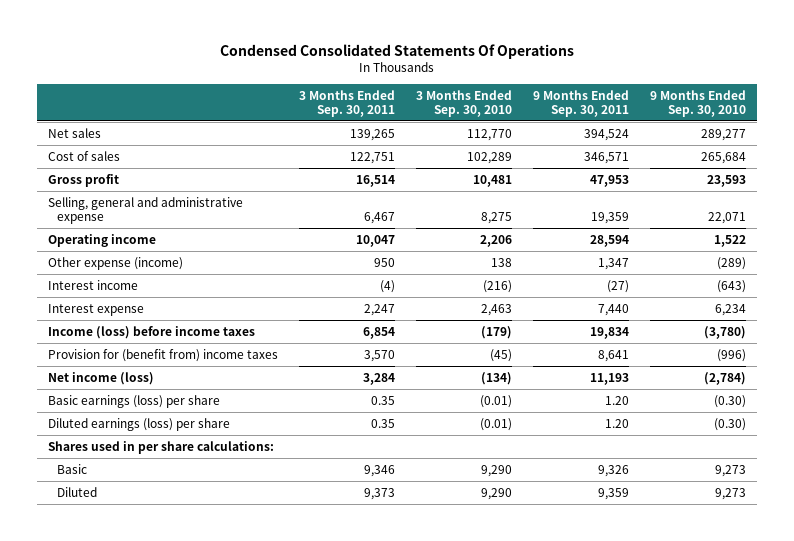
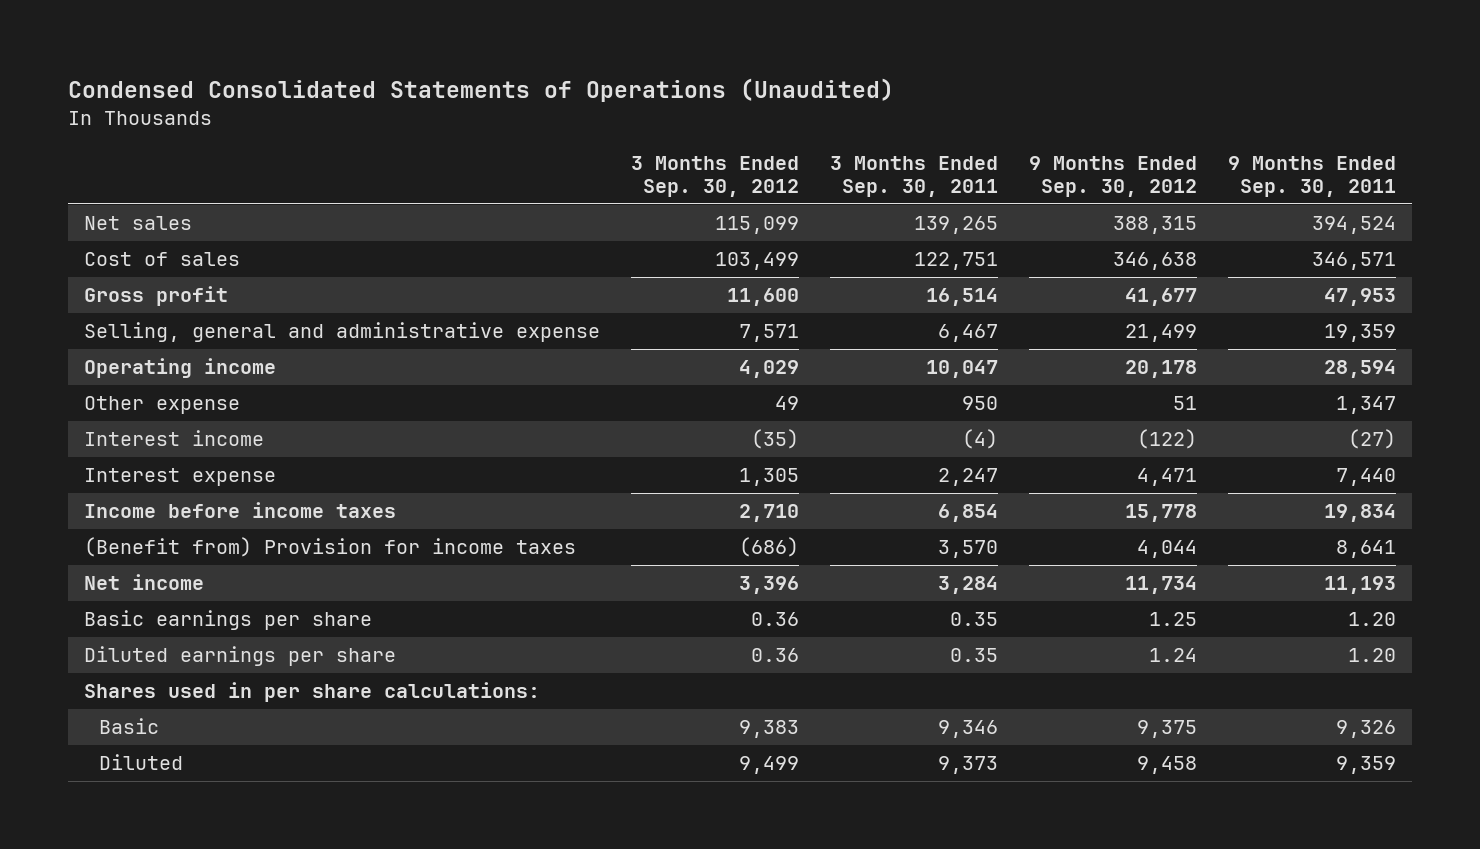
[220,43,575,59] Condensed Consolidated Statements Of Operations -> [68,78,895,103] Condensed Consolidated Statements of Operations (Unaudited)
[416,89,513,118] 3 Months Ended Sep. 30, 2010 -> none
[650,89,747,118] 9 Months Ended Sep. 30, 2010 -> none
none -> [630,155,799,197] 3 Months Ended Sep. 30, 2012
none -> [1028,155,1197,197] 9 Months Ended Sep. 30, 2012
[47,256,183,270] Other expense (income) -> [83,396,240,415] Other expense
[47,325,255,339] Income (loss) before income taxes -> [83,502,396,519] Income before income taxes
[47,348,278,362] Provision for (benefit from) income taxes -> [83,537,576,558] (Benefit from) Provision for income taxes
[47,371,154,385] Net income (loss) -> [83,574,204,591] Net income
[47,394,220,408] Basic earnings (loss) per share -> [83,610,372,631] Basic earnings per share
[47,417,230,431] Diluted earnings (loss) per share -> [83,646,396,667] Diluted earnings per share

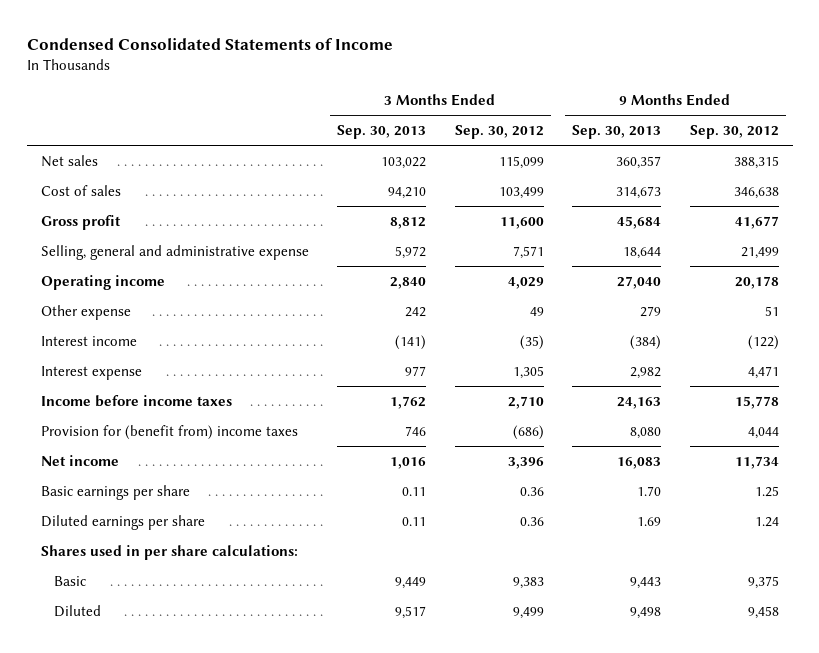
[68,78,895,103] Condensed Consolidated Statements of Operations (Unaudited) -> [26,37,393,50] Condensed Consolidated Statements of Income
[829,155,998,197] 3 Months Ended Sep. 30, 2011 -> none
[1228,155,1397,197] 9 Months Ended Sep. 30, 2011 -> none
none -> [337,125,427,140] Sep. 30, 2013
none -> [572,125,662,140] Sep. 30, 2013
[83,537,576,558] (Benefit from) Provision for income taxes -> [40,425,298,441] Provision for (benefit from) income taxes

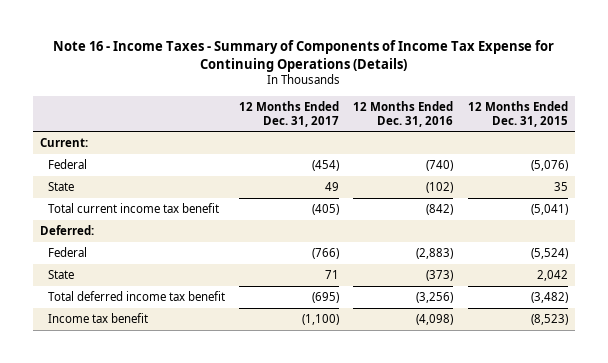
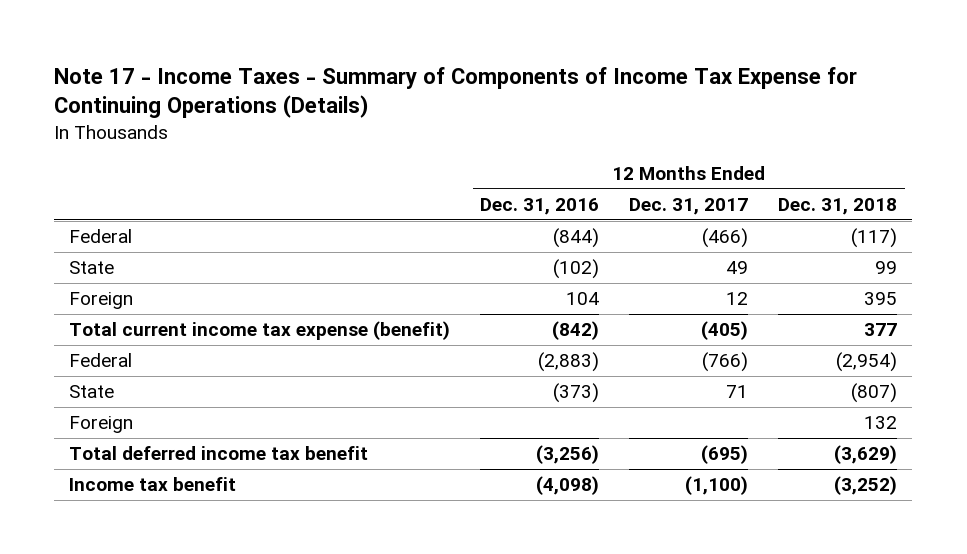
[52,39,554,72] Note 16 - Income Taxes - Summary of Components of Income Tax Expense for Continuing Operations (Details) -> [54,66,858,119] Note 17 - Income Taxes - Summary of Components of Income Tax Expense for Continuing Operations (Details)
[467,100,568,127] 12 Months Ended Dec. 31, 2015 -> none
none -> [778,198,898,216] Dec. 31, 2018
[40,138,89,148] Current: -> none
[312,160,340,172] (454) -> [702,228,749,249] (466)
[426,160,454,172] (740) -> [553,228,600,249] (844)
[40,225,95,236] Deferred: -> none
none -> [69,292,134,310] Foreign
[48,203,220,214] Total current income tax benefit -> [69,321,451,341] Total current income tax expense (benefit)
none -> [69,416,134,434] Foreign

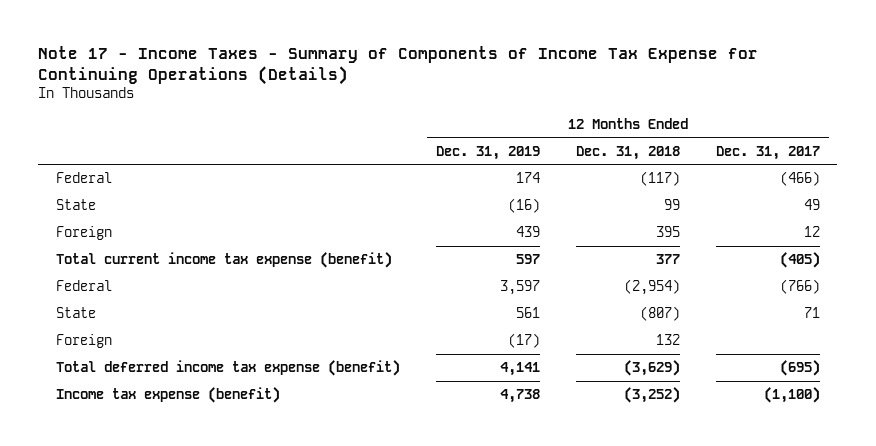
[480,198,600,216] Dec. 31, 2016 -> none
none -> [435,145,540,160] Dec. 31, 2019
[69,446,369,461] Total deferred income tax benefit -> [56,359,401,376] Total deferred income tax expense (benefit)
[69,477,237,492] Income tax benefit -> [56,386,281,403] Income tax expense (benefit)

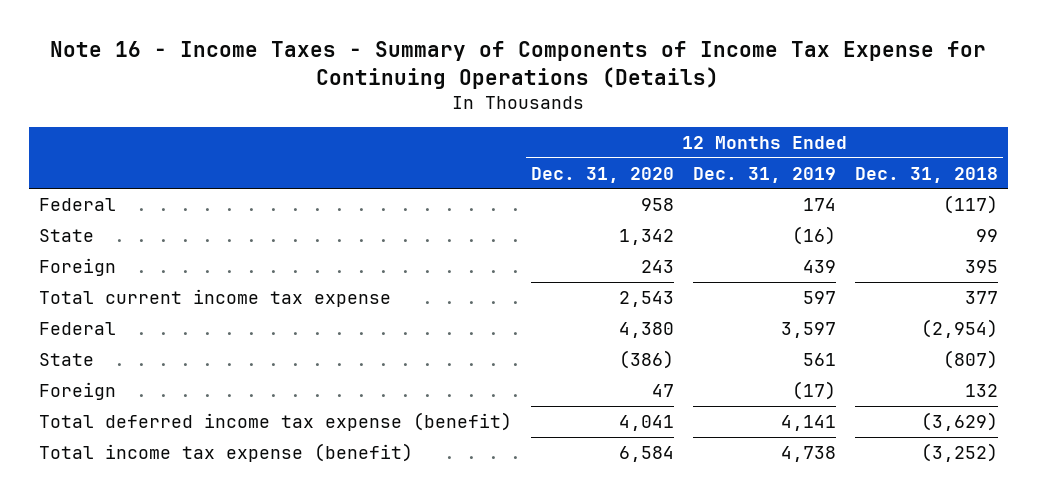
[38,46,759,85] Note 17 - Income Taxes - Summary of Components of Income Tax Expense for Continuing Operations (Details) -> [50,41,987,90] Note 16 - Income Taxes - Summary of Components of Income Tax Expense for Continuing Operations (Details)
[715,145,820,160] Dec. 31, 2017 -> none
none -> [530,166,674,183] Dec. 31, 2020
[56,251,393,268] Total current income tax expense (benefit) -> [38,288,391,307] Total current income tax expense
[56,386,281,403] Income tax expense (benefit) -> [38,442,413,462] Total income tax expense (benefit)

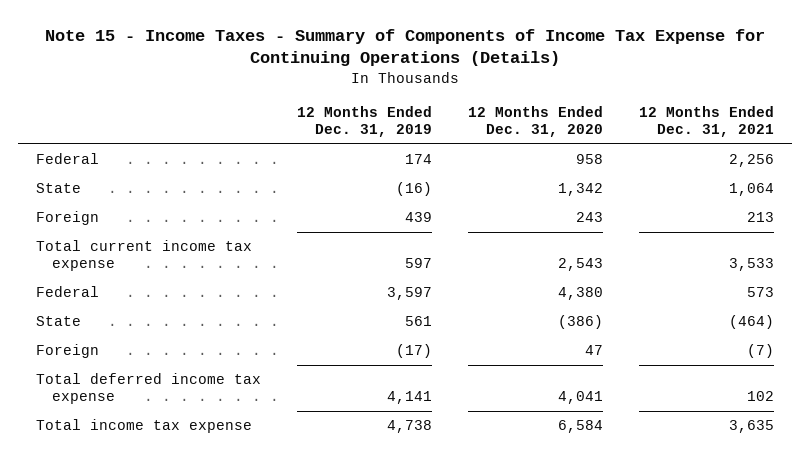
[50,41,987,90] Note 16 - Income Taxes - Summary of Components of Income Tax Expense for Continuing Operations (Details) -> [44,28,765,67] Note 15 - Income Taxes - Summary of Components of Income Tax Expense for Continuing Operations (Details)
[855,166,999,183] Dec. 31, 2018 -> none
none -> [638,106,774,138] 12 Months Ended Dec. 31, 2021
[38,411,512,431] Total deferred income tax expense (benefit) -> [35,373,261,405] Total deferred income tax expense
[38,442,413,462] Total income tax expense (benefit) -> [35,419,252,434] Total income tax expense

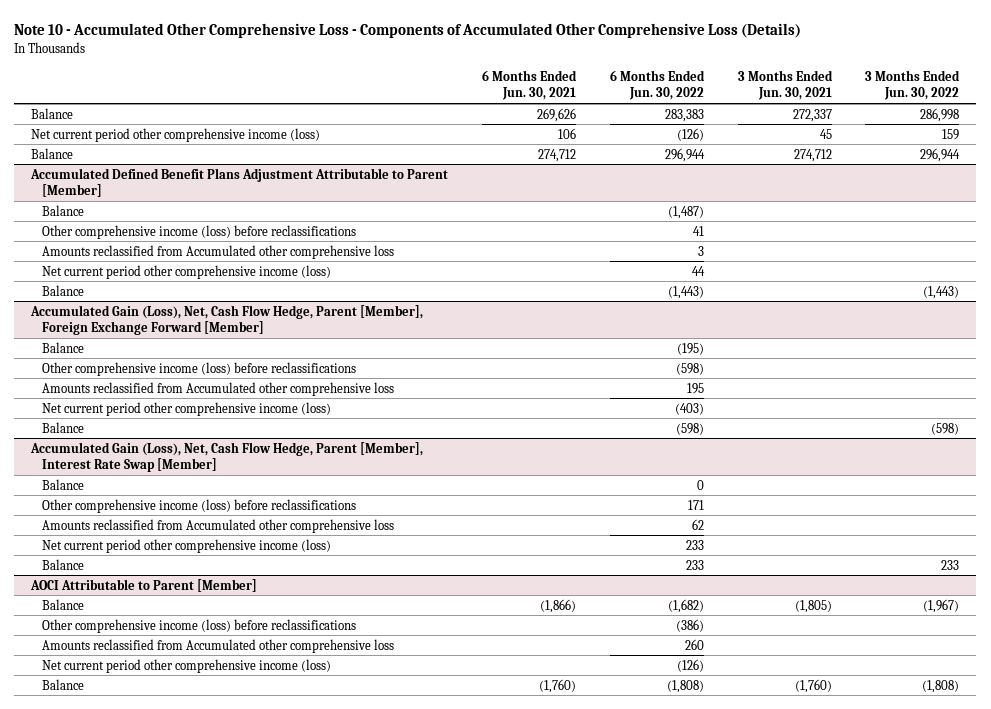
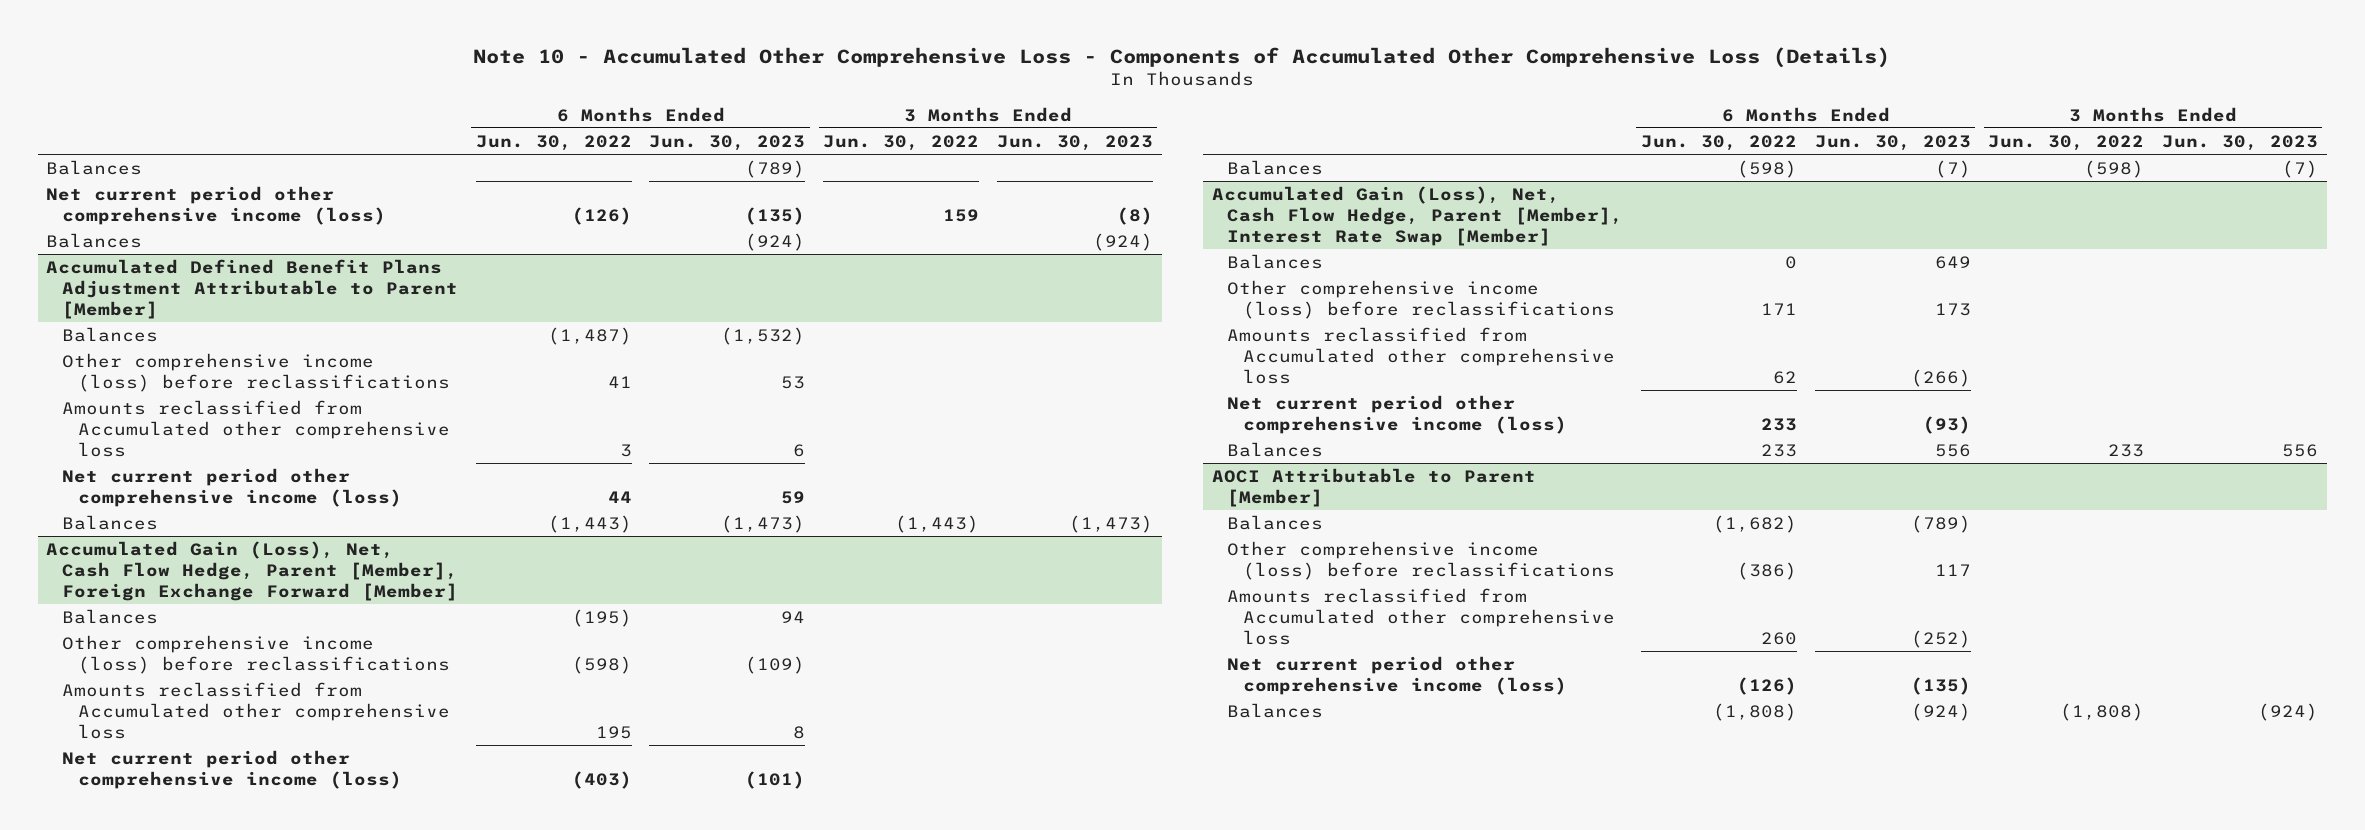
[482,69,578,101] 6 Months Ended Jun. 30, 2021 -> none
[737,69,833,101] 3 Months Ended Jun. 30, 2021 -> none
none -> [649,134,806,151] Jun. 30, 2023
none -> [996,134,1153,151] Jun. 30, 2023
[31,107,74,119] Balance -> none
none -> [46,159,143,175] Balances
[31,147,74,159] Balance -> none
none -> [46,232,143,248] Balances
[41,204,84,216] Balance -> [61,326,158,342] Balances
[41,284,84,296] Balance -> [61,514,158,530] Balances
[41,341,84,353] Balance -> [61,608,158,624] Balances
[41,421,84,433] Balance -> [1227,159,1324,175] Balances
[41,478,84,490] Balance -> none
none -> [1227,253,1324,269] Balances
[41,558,84,570] Balance -> [1227,441,1324,457] Balances
[41,598,84,610] Balance -> none
none -> [1227,514,1324,530] Balances
[41,678,84,690] Balance -> [1227,702,1324,718] Balances

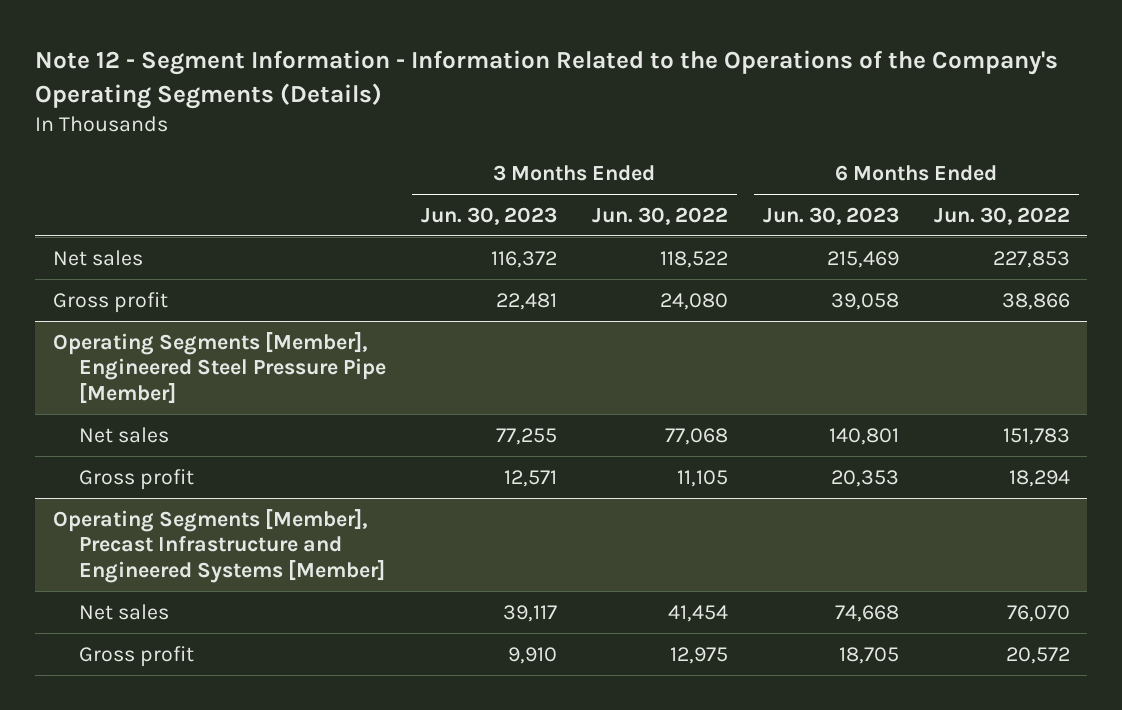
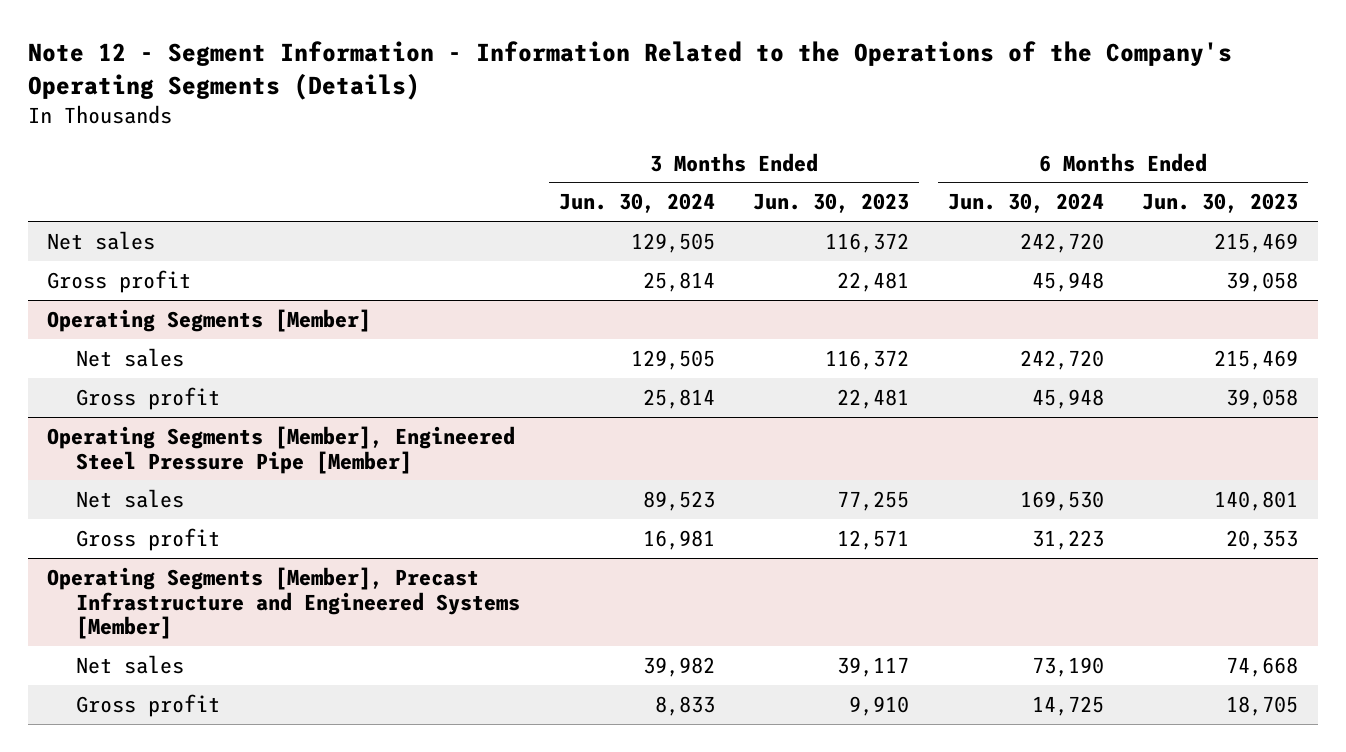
[591,206,728,225] Jun. 30, 2022 -> none
[933,206,1070,225] Jun. 30, 2022 -> none
none -> [558,193,715,214] Jun. 30, 2024
none -> [947,193,1104,214] Jun. 30, 2024
none -> [47,308,372,332] Operating Segments [Member]
none -> [75,347,184,367] Net sales
none -> [75,386,220,410] Gross profit

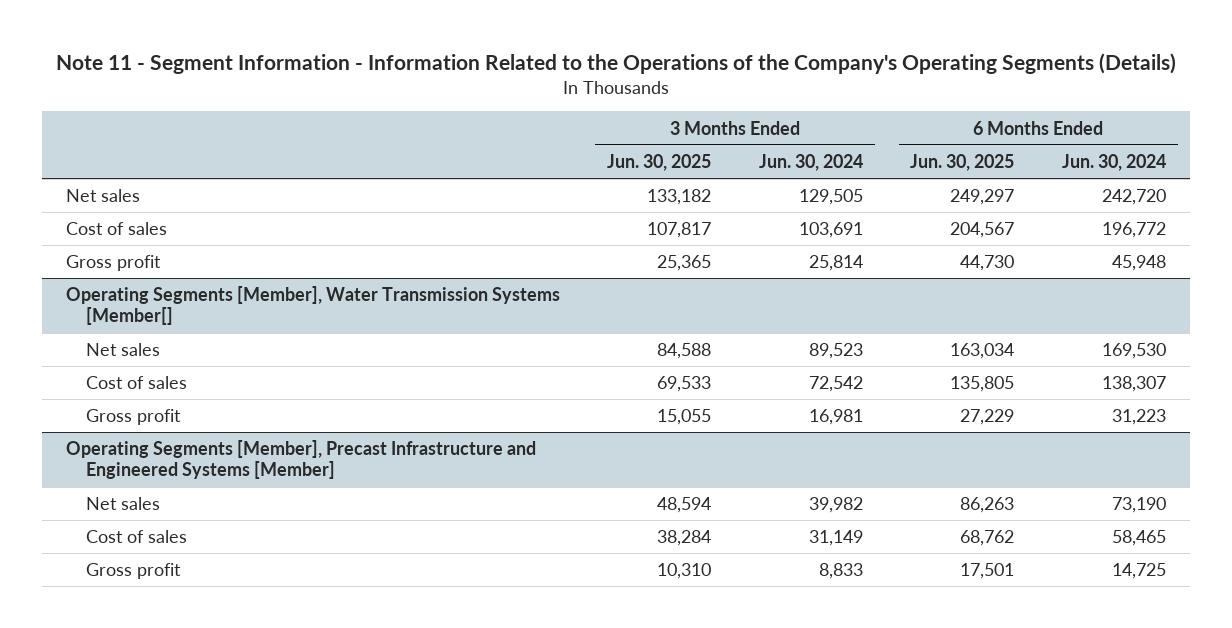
[27,40,1232,100] Note 12 - Segment Information - Information Related to the Operations of the Company's Operating Segments (Details) -> [55,52,1176,74] Note 11 - Segment Information - Information Related to the Operations of the Company's Operating Segments (Details)
[753,193,910,214] Jun. 30, 2023 -> none
[1142,193,1299,214] Jun. 30, 2023 -> none
none -> [607,154,712,172] Jun. 30, 2025
none -> [910,154,1015,172] Jun. 30, 2025
[47,269,192,293] Gross profit -> none
[47,308,372,332] Operating Segments [Member] -> none
[75,347,184,367] Net sales -> none
none -> [65,222,167,236] Cost of sales
[47,425,516,474] Operating Segments [Member], Engineered Steel Pressure Pipe [Member] -> none
none -> [65,286,560,326] Operating Segments [Member], Water Transmission Systems [Member[]
none -> [86,376,188,390] Cost of sales
none -> [86,530,188,544] Cost of sales

